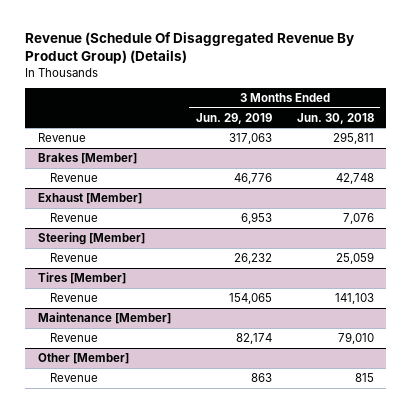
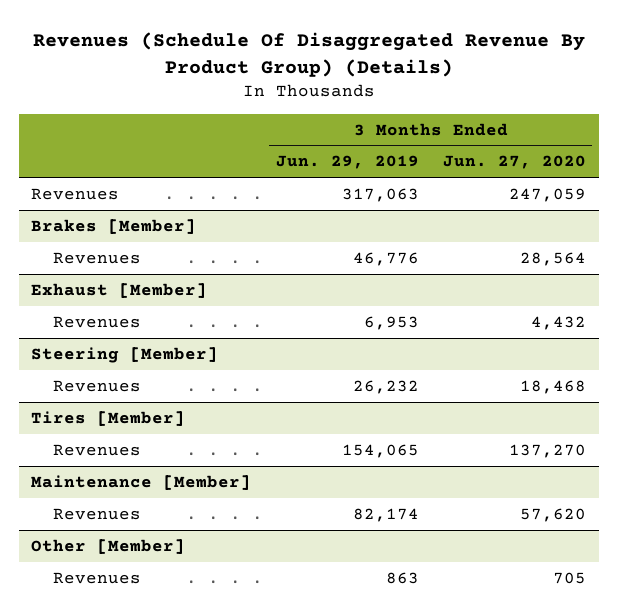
[25,32,355,64] Revenue (Schedule Of Disaggregated Revenue By Product Group) (Details) -> [32,31,585,77] Revenues (Schedule Of Disaggregated Revenue By Product Group) (Details)
[296,112,374,124] Jun. 30, 2018 -> none
none -> [443,155,587,170] Jun. 27, 2020
[37,132,86,142] Revenue -> [30,187,119,200] Revenues
[50,172,99,182] Revenue -> [53,251,142,264] Revenues
[50,212,99,222] Revenue -> [53,315,142,328] Revenues
[50,252,99,262] Revenue -> [53,379,142,392] Revenues
[50,292,99,302] Revenue -> [53,443,142,456] Revenues
[50,332,99,342] Revenue -> [53,507,142,520] Revenues
[50,372,99,382] Revenue -> [53,571,142,584] Revenues

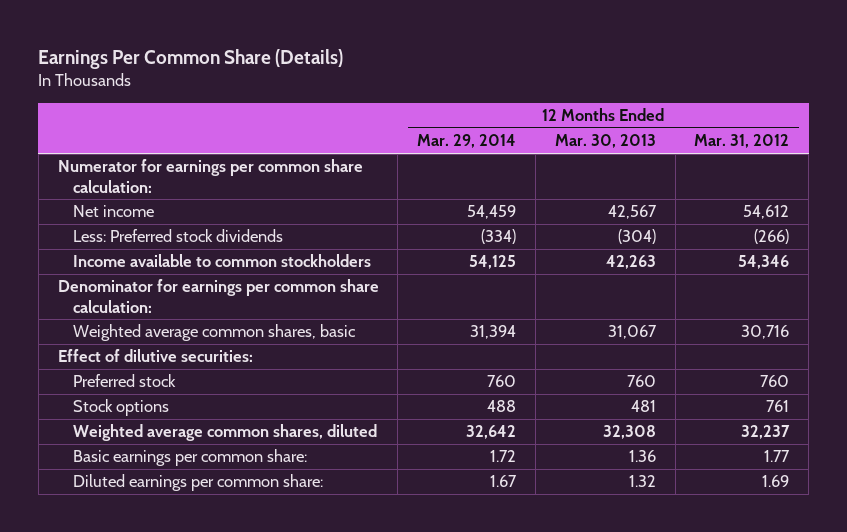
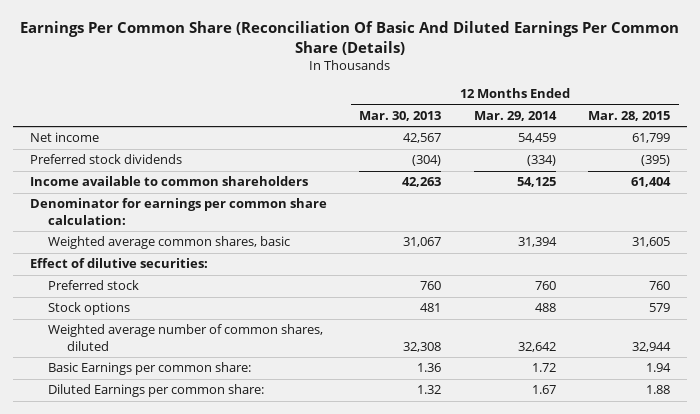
[38,49,344,70] Earnings Per Common Share (Details) -> [20,21,680,55] Earnings Per Common Share (Reconciliation Of Basic And Diluted Earnings Per Common Share (Details)
[694,134,790,149] Mar. 31, 2012 -> none
none -> [588,110,671,121] Mar. 28, 2015
[57,159,363,193] Numerator for earnings per common share calculation: -> none
[72,229,283,243] Less: Preferred stock dividends -> [29,154,182,165] Preferred stock dividends
[72,254,371,268] Income available to common stockholders -> [29,176,308,187] Income available to common shareholders
[72,424,377,442] Weighted average common shares, diluted -> [48,324,324,351] Weighted average number of common shares, diluted
[72,449,307,467] Basic earnings per common share: -> [48,362,252,376] Basic Earnings per common share:
[72,474,323,492] Diluted earnings per common share: -> [48,384,265,398] Diluted Earnings per common share:

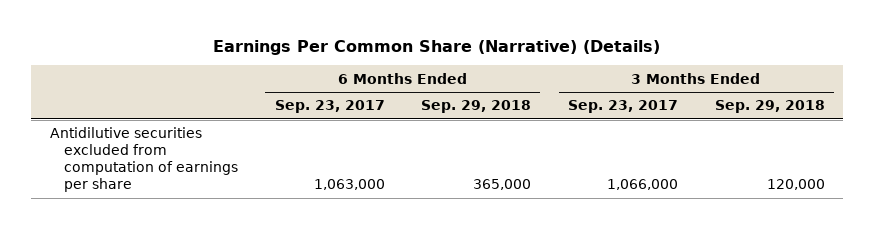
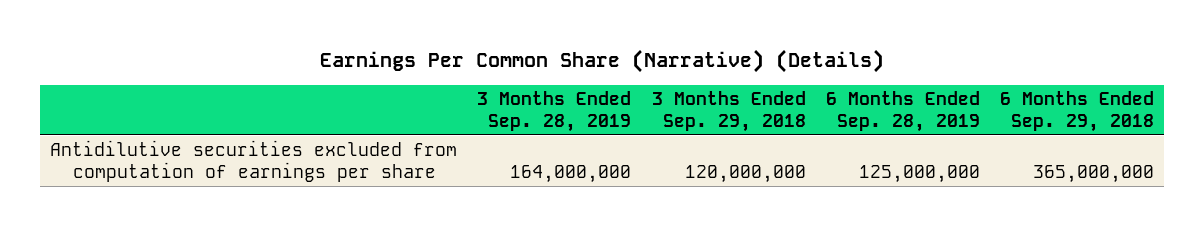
[274,100,385,114] Sep. 23, 2017 -> none
[568,100,679,114] Sep. 23, 2017 -> none
none -> [477,90,632,132] 3 Months Ended Sep. 28, 2019
none -> [825,90,980,132] 6 Months Ended Sep. 28, 2019
[473,179,532,191] 365,000 -> [1033,165,1155,184] 365,000,000
[766,179,825,191] 120,000 -> [684,165,806,184] 120,000,000

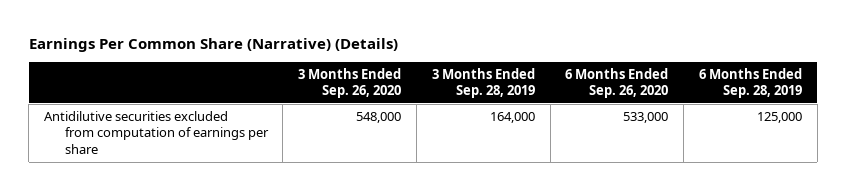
[651,90,806,132] 3 Months Ended Sep. 29, 2018 -> none
[1000,90,1155,132] 6 Months Ended Sep. 29, 2018 -> none
none -> [298,67,402,99] 3 Months Ended Sep. 26, 2020
none -> [565,67,669,99] 6 Months Ended Sep. 26, 2020
[510,165,632,184] 164,000,000 -> [489,111,535,123] 164,000
[858,165,980,184] 125,000,000 -> [756,111,802,123] 125,000

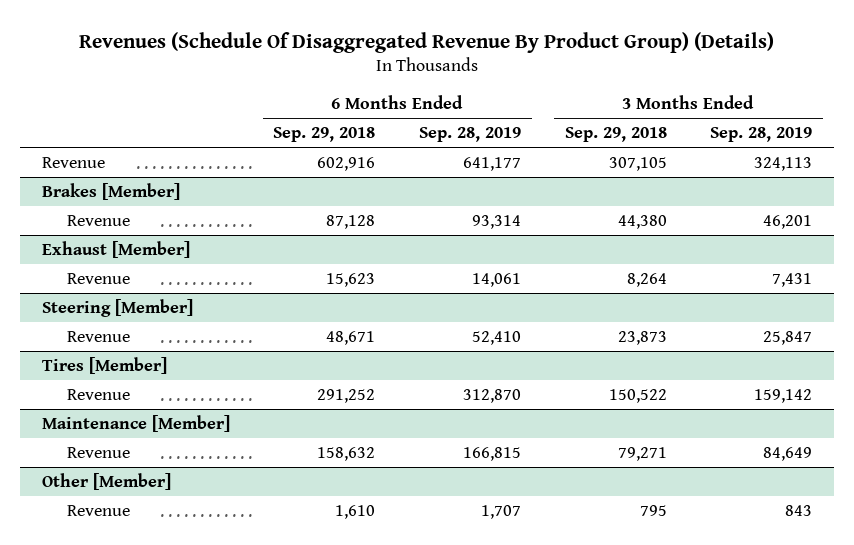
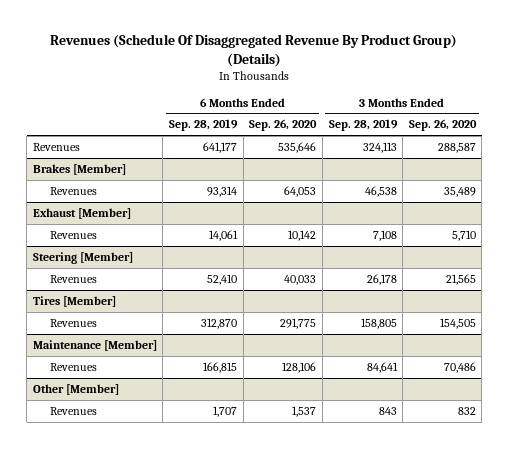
[273,127,376,143] Sep. 29, 2018 -> none
[564,127,667,143] Sep. 29, 2018 -> none
none -> [249,119,318,132] Sep. 26, 2020
none -> [408,119,477,132] Sep. 26, 2020
[41,156,105,168] Revenue -> [32,142,80,151] Revenues
[66,214,130,226] Revenue -> none
none -> [49,186,97,195] Revenues
[66,272,130,284] Revenue -> none
none -> [49,230,97,239] Revenues
[66,330,130,342] Revenue -> none
none -> [49,274,97,283] Revenues
[66,388,130,400] Revenue -> none
none -> [49,318,97,327] Revenues
[66,446,130,458] Revenue -> none
none -> [49,362,97,371] Revenues
[66,504,130,516] Revenue -> [49,406,97,415] Revenues

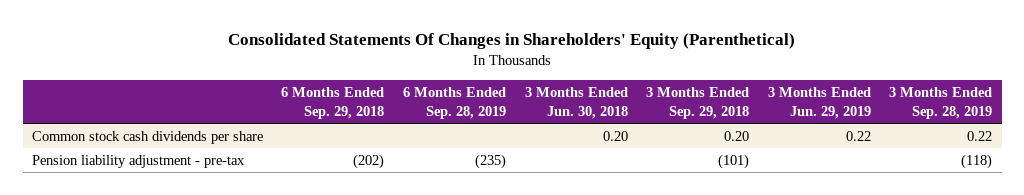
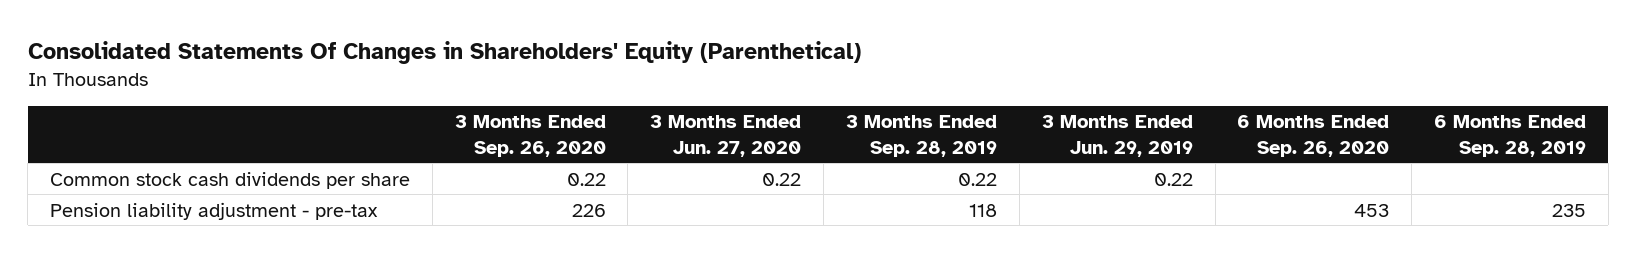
[281,86,385,119] 6 Months Ended Sep. 29, 2018 -> none
[524,86,628,119] 3 Months Ended Jun. 30, 2018 -> none
[646,86,750,119] 3 Months Ended Sep. 29, 2018 -> none
none -> [454,115,606,157] 3 Months Ended Sep. 26, 2020
none -> [650,115,802,157] 3 Months Ended Jun. 27, 2020
none -> [1237,115,1390,157] 6 Months Ended Sep. 26, 2020
[475,153,507,169] (235) -> [1552,203,1587,217] 235
[961,153,993,169] (118) -> [968,203,997,217] 118

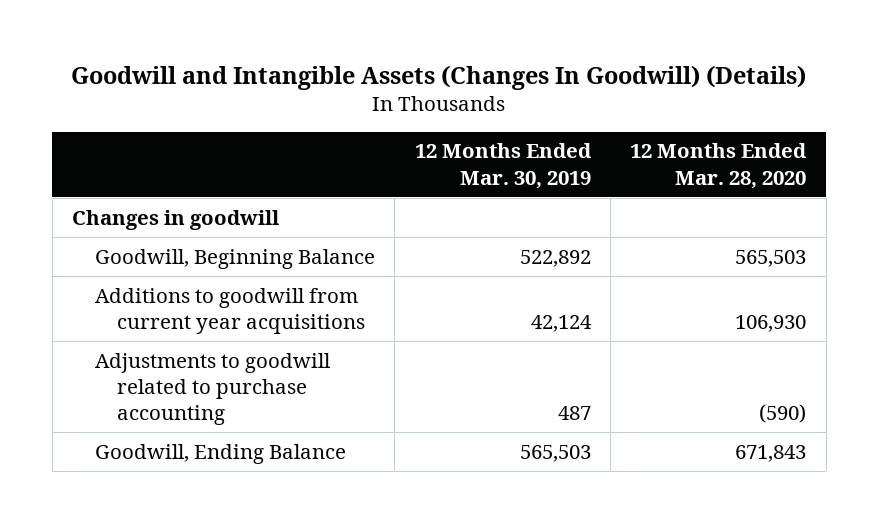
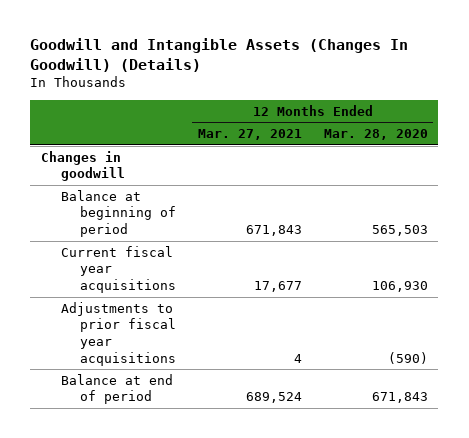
[414,143,592,189] 12 Months Ended Mar. 30, 2019 -> none
none -> [197,129,302,141] Mar. 27, 2021
[94,248,375,269] Goodwill, Beginning Balance -> [60,189,177,238] Balance at beginning of period
[94,287,366,334] Additions to goodwill from current year acquisitions -> [60,245,177,294] Current fiscal year acquisitions
[94,352,331,425] Adjustments to goodwill related to purchase accounting -> [60,301,177,366] Adjustments to prior fiscal year acquisitions
[94,443,346,464] Goodwill, Ending Balance -> [60,373,173,405] Balance at end of period

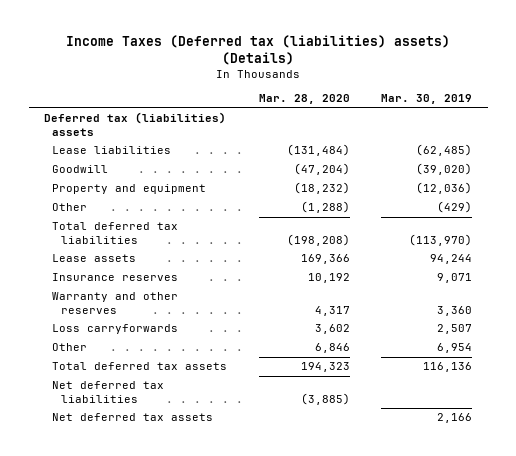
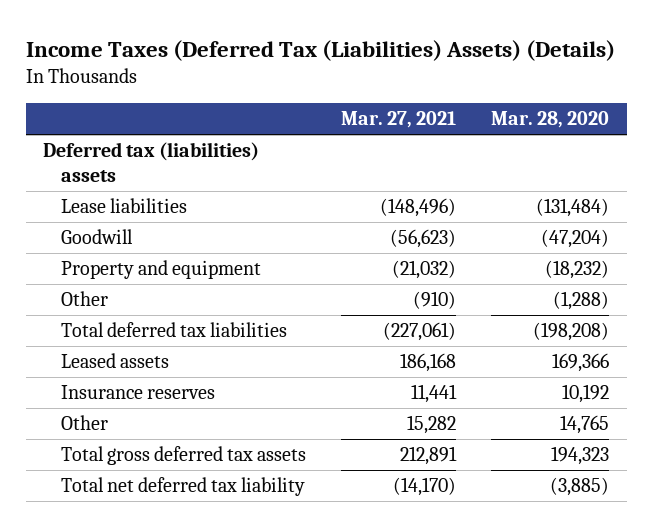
[66,34,451,65] Income Taxes (Deferred tax (liabilities) assets) (Details) -> [25,39,615,61] Income Taxes (Deferred Tax (Liabilities) Assets) (Details)
[381,94,473,105] Mar. 30, 2019 -> none
none -> [341,111,457,129] Mar. 27, 2021
[52,254,137,263] Lease assets -> [61,353,170,369] Leased assets
[52,292,179,314] Warranty and other reserves -> none
[52,324,179,335] Loss carryforwards -> none
[52,413,214,422] Net deferred tax assets -> none
[314,343,350,354] 6,846 -> [560,415,610,435] 14,765
[52,362,228,371] Total deferred tax assets -> [61,446,307,466] Total gross deferred tax assets
[52,381,165,403] Net deferred tax liabilities -> [61,477,306,497] Total net deferred tax liability

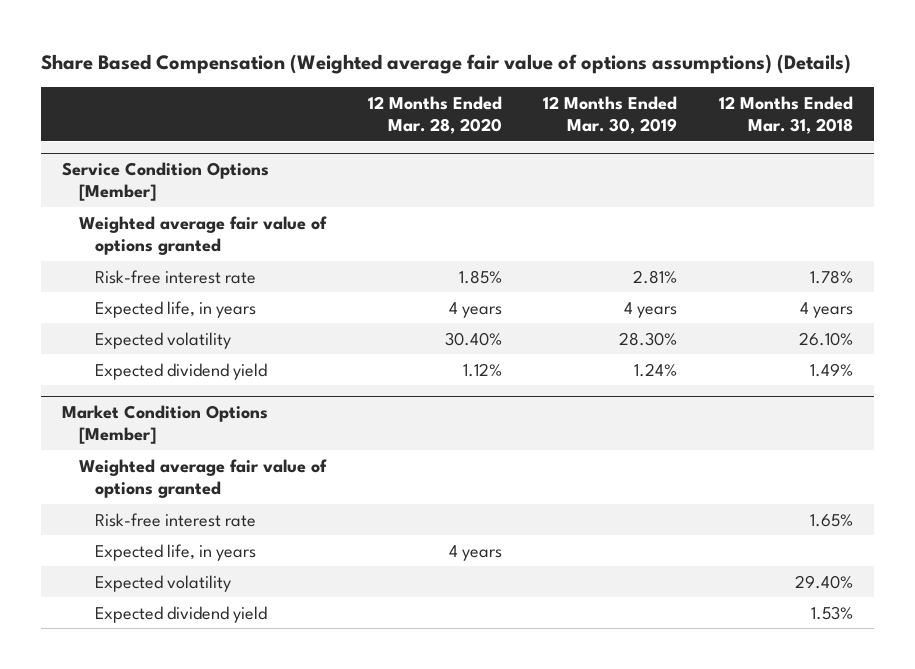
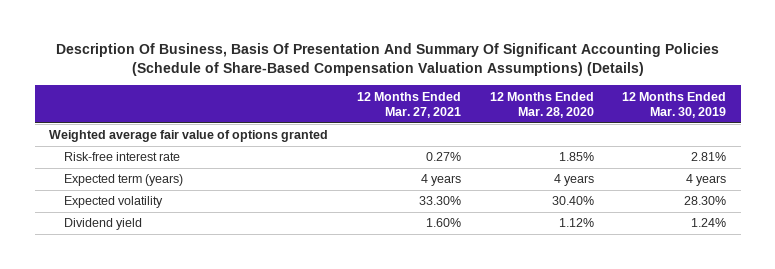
[41,53,852,74] Share Based Compensation (Weighted average fair value of options assumptions) (Details) -> [55,42,719,77] Description Of Business, Basis Of Presentation And Summary Of Significant Accounting Policies (Schedule of Share-Based Compensation Valuation Assumptions) (Details)
[719,95,854,134] 12 Months Ended Mar. 31, 2018 -> none
none -> [356,91,461,118] 12 Months Ended Mar. 27, 2021
[62,161,270,202] Service Condition Options [Member] -> none
[95,300,257,318] Expected life, in years -> [64,174,184,187] Expected term (years)
[62,404,269,445] Market Condition Options [Member] -> none
[78,458,327,499] Weighted average fair value of options granted -> none
[95,512,257,527] Risk-free interest rate -> none
[95,543,257,561] Expected life, in years -> none
[95,574,232,592] Expected volatility -> none
[95,605,268,623] Expected dividend yield -> none
[95,362,268,380] Expected dividend yield -> [64,218,143,231] Dividend yield

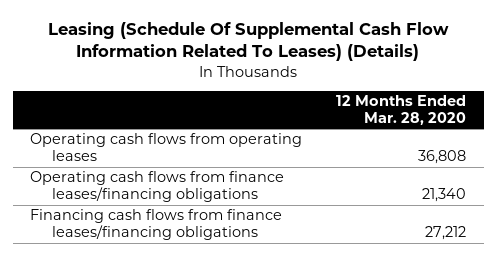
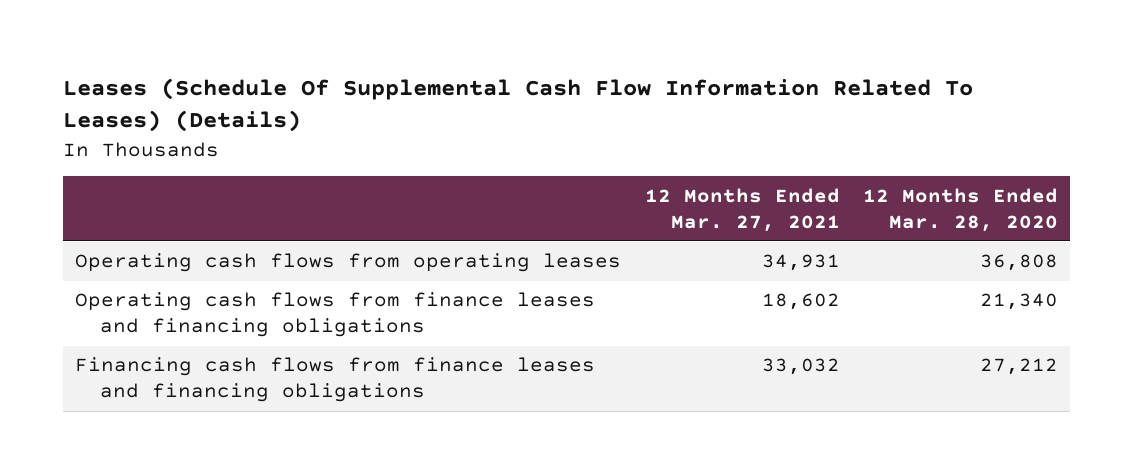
[48,21,450,62] Leasing (Schedule Of Supplemental Cash Flow Information Related To Leases) (Details) -> [62,78,973,133] Leases (Schedule Of Supplemental Cash Flow Information Related To Leases) (Details)
none -> [644,187,840,232] 12 Months Ended Mar. 27, 2021
[29,171,284,203] Operating cash flows from finance leases/financing obligations -> [74,292,595,338] Operating cash flows from finance leases and financing obligations
[29,209,282,241] Financing cash flows from finance leases/financing obligations -> [74,357,595,403] Financing cash flows from finance leases and financing obligations

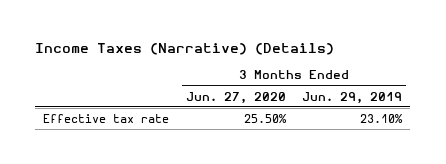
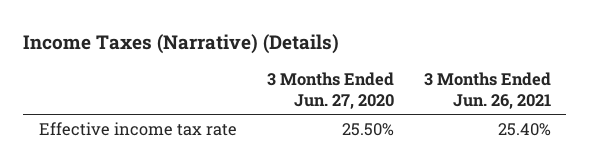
[302,91,403,104] Jun. 29, 2019 -> none
none -> [424,72,552,109] 3 Months Ended Jun. 26, 2021
[43,114,170,124] Effective tax rate -> [38,122,237,137] Effective income tax rate

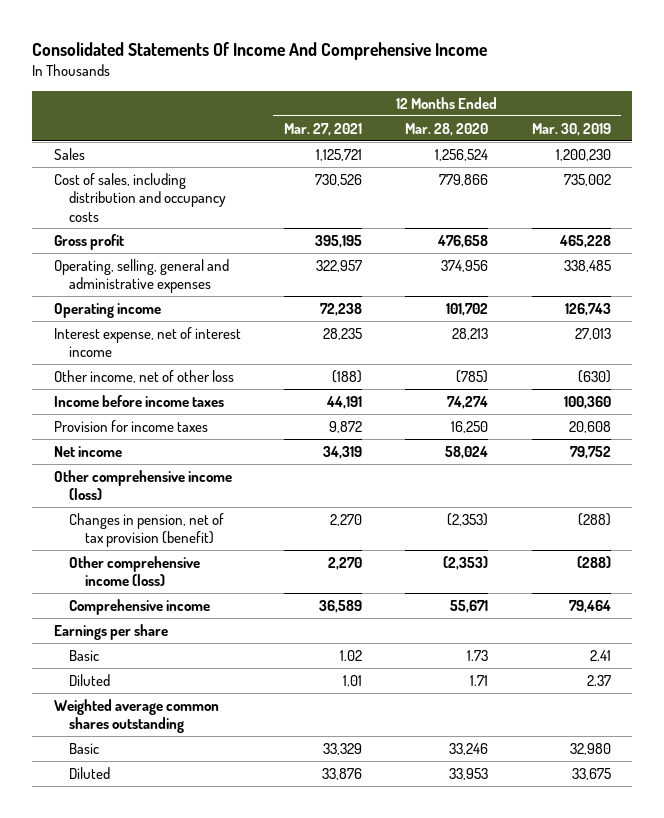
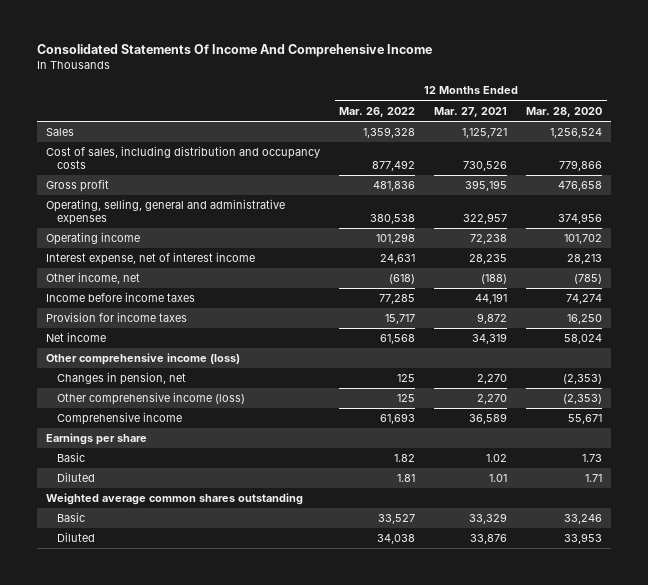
[531,122,611,136] Mar. 30, 2019 -> none
none -> [339,106,416,117] Mar. 26, 2022
[53,369,234,383] Other income, net of other loss -> [46,272,141,285] Other income, net
[69,512,225,548] Changes in pension, net of tax provision (benefit) -> [57,372,187,386] Changes in pension, net

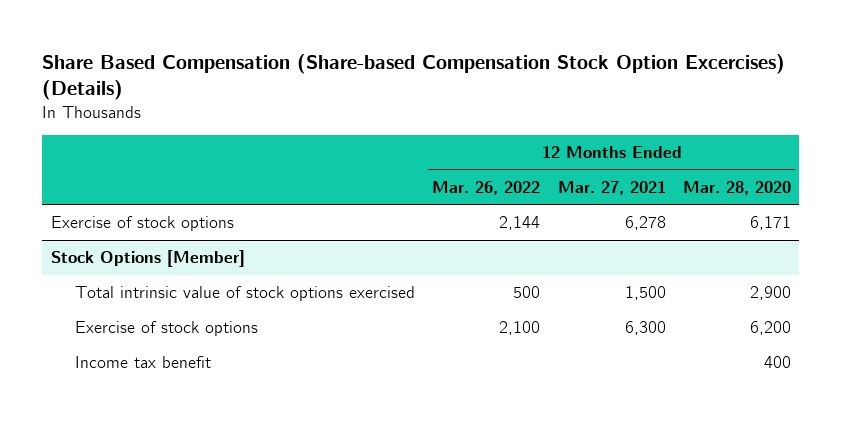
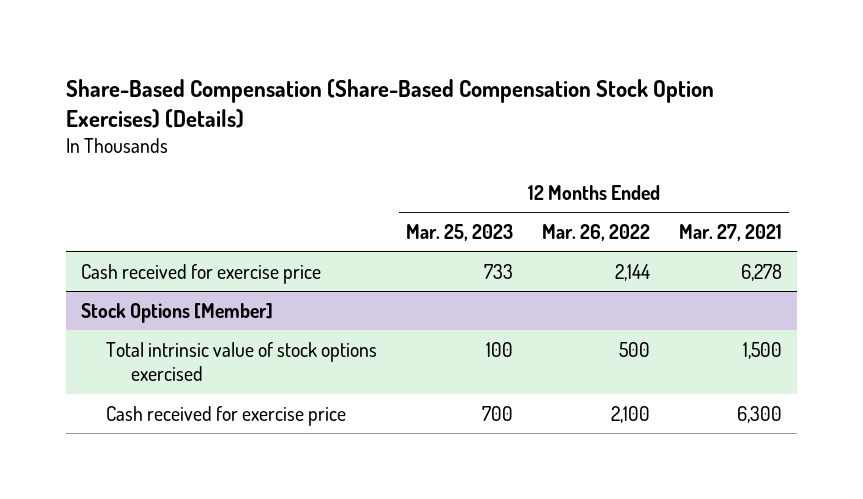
[42,53,786,101] Share Based Compensation (Share-based Compensation Stock Option Excercises) (Details) -> [66,78,715,128] Share-Based Compensation (Share-Based Compensation Stock Option Exercises) (Details)
[682,180,791,195] Mar. 28, 2020 -> none
none -> [405,223,513,241] Mar. 25, 2023
[50,216,234,232] Exercise of stock options -> [80,263,321,284] Cash received for exercise price
[75,356,212,369] Income tax benefit -> none
[75,321,259,337] Exercise of stock options -> [105,405,346,426] Cash received for exercise price

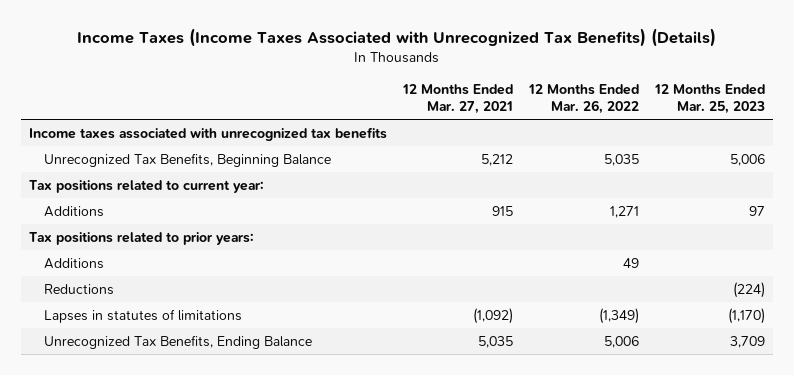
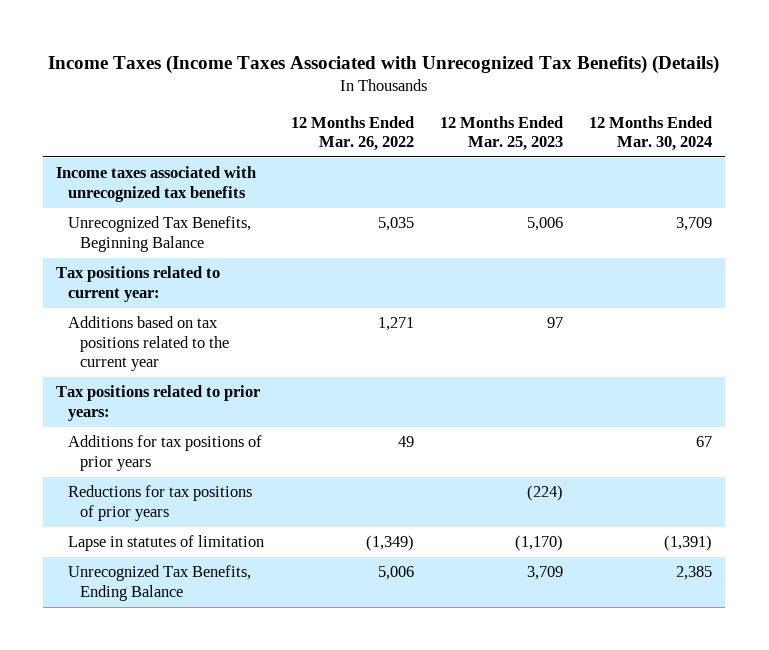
[401,83,513,115] 12 Months Ended Mar. 27, 2021 -> none
none -> [589,115,713,151] 12 Months Ended Mar. 30, 2024
[43,205,104,217] Additions -> [68,316,230,372] Additions based on tax positions related to the current year
[43,257,104,269] Additions -> [68,435,263,471] Additions for tax positions of prior years
[43,283,114,295] Reductions -> [68,485,253,521] Reductions for tax positions of prior years
[43,308,242,323] Lapses in statutes of limitations -> [68,535,265,552] Lapse in statutes of limitation

